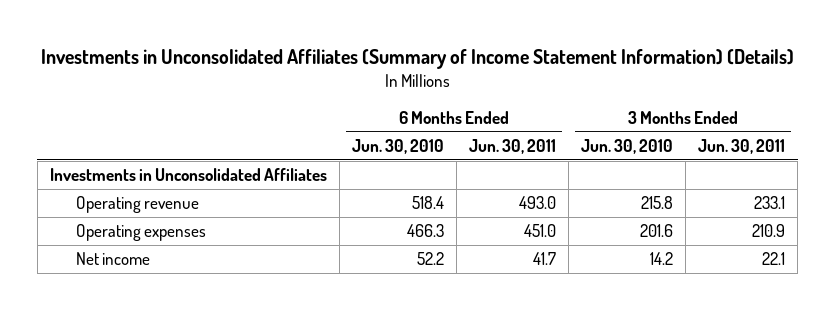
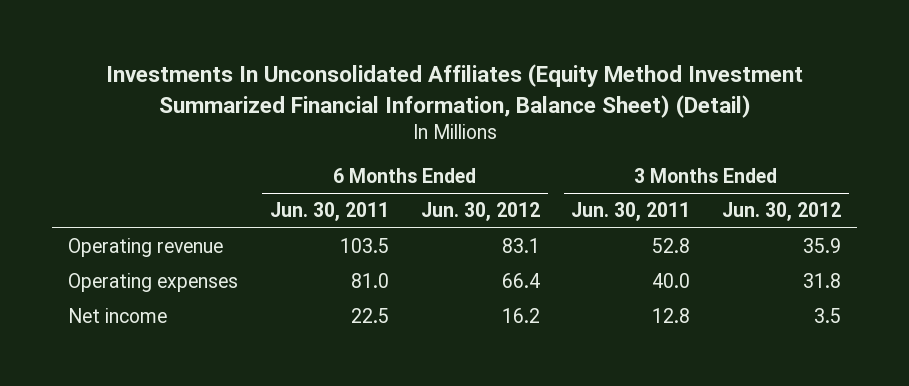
[40,48,794,69] Investments in Unconsolidated Affiliates (Summary of Income Statement Information) (Details) -> [105,64,803,118] Investments In Unconsolidated Affiliates (Equity Method Investment Summarized Financial Information, Balance Sheet) (Detail)
[351,138,444,154] Jun. 30, 2010 -> none
[581,138,674,154] Jun. 30, 2010 -> none
none -> [420,202,540,222] Jun. 30, 2012
none -> [722,202,842,222] Jun. 30, 2012
[49,168,327,182] Investments in Unconsolidated Affiliates -> none
[519,196,557,210] 493.0 -> [339,238,389,254] 103.5
[754,196,786,210] 233.1 -> [652,238,691,254] 52.8
[524,224,557,238] 451.0 -> [350,273,389,289] 81.0
[752,224,786,238] 210.9 -> [652,273,691,289] 40.0
[533,252,557,266] 41.7 -> [350,308,389,324] 22.5
[762,252,786,266] 22.1 -> [652,308,691,324] 12.8

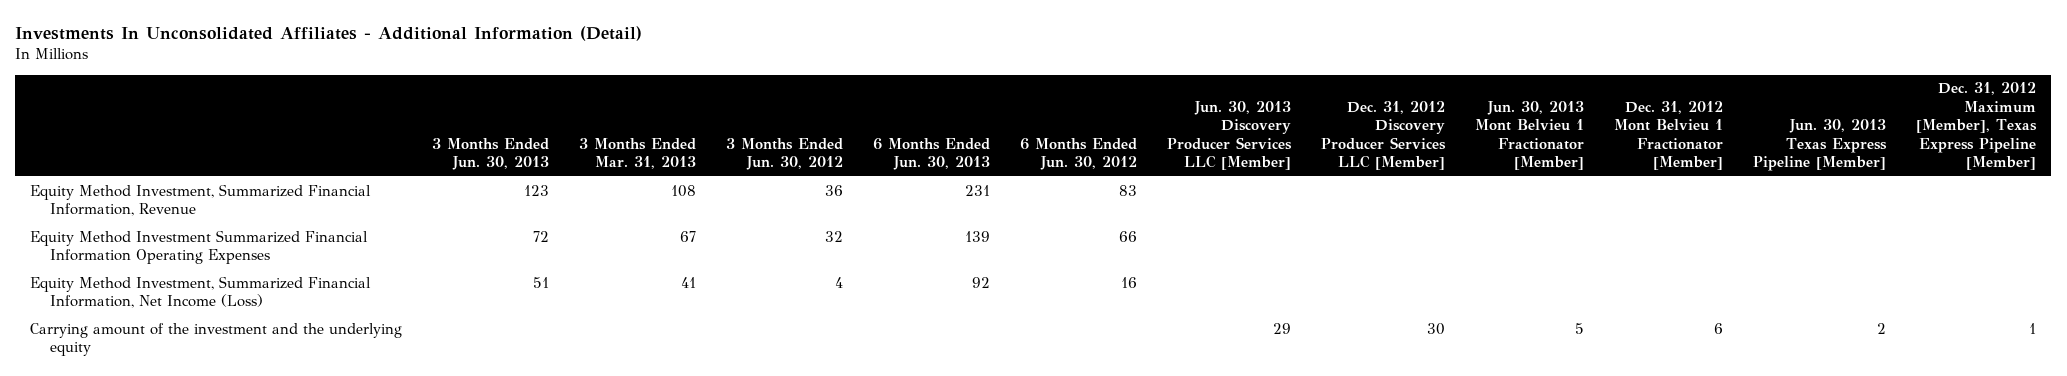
[105,64,803,118] Investments In Unconsolidated Affiliates (Equity Method Investment Summarized Financial Information, Balance Sheet) (Detail) -> [15,25,643,41] Investments In Unconsolidated Affiliates - Additional Information (Detail)
[269,202,389,222] Jun. 30, 2011 -> none
[571,202,691,222] Jun. 30, 2011 -> none
none -> [432,137,550,171] 3 Months Ended Jun. 30, 2013
none -> [579,137,697,170] 3 Months Ended Mar. 31, 2013
none -> [873,137,991,171] 6 Months Ended Jun. 30, 2013
none -> [1167,100,1293,171] Jun. 30, 2013 Discovery Producer Services LLC [Member]
none -> [1321,100,1447,171] Dec. 31, 2012 Discovery Producer Services LLC [Member]
none -> [1475,100,1585,171] Jun. 30, 2013 Mont Belvieu 1 Fractionator [Member]
none -> [1614,100,1724,171] Dec. 31, 2012 Mont Belvieu 1 Fractionator [Member]
none -> [1753,119,1888,172] Jun. 30, 2013 Texas Express Pipeline [Member]
none -> [1916,82,2038,171] Dec. 31, 2012 Maximum [Member], Texas Express Pipeline [Member]
[68,238,224,258] Operating revenue -> none
none -> [30,183,372,217] Equity Method Investment, Summarized Financial Information, Revenue
[68,273,239,293] Operating expenses -> [30,229,369,265] Equity Method Investment Summarized Financial Information Operating Expenses
[501,273,540,289] 66.4 -> [1119,230,1138,242] 66
[803,273,842,289] 31.8 -> [825,230,844,242] 32
[68,308,168,324] Net income -> [30,275,372,309] Equity Method Investment, Summarized Financial Information, Net Income (Loss)
[501,308,540,324] 16.2 -> [1121,276,1138,288] 16
[814,308,842,324] 3.5 -> [835,276,844,288] 4
none -> [30,322,403,357] Carrying amount of the investment and the underlying equity

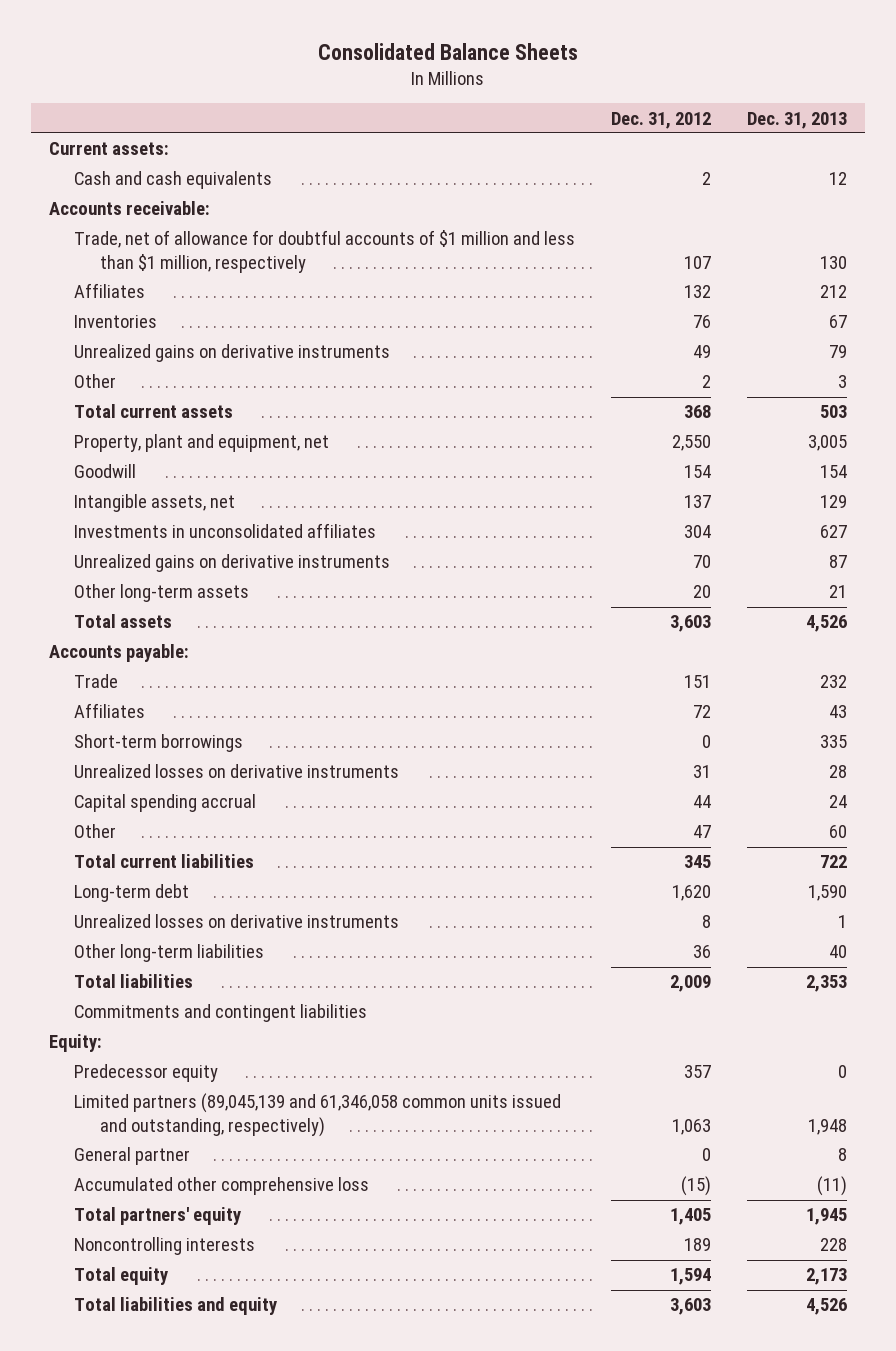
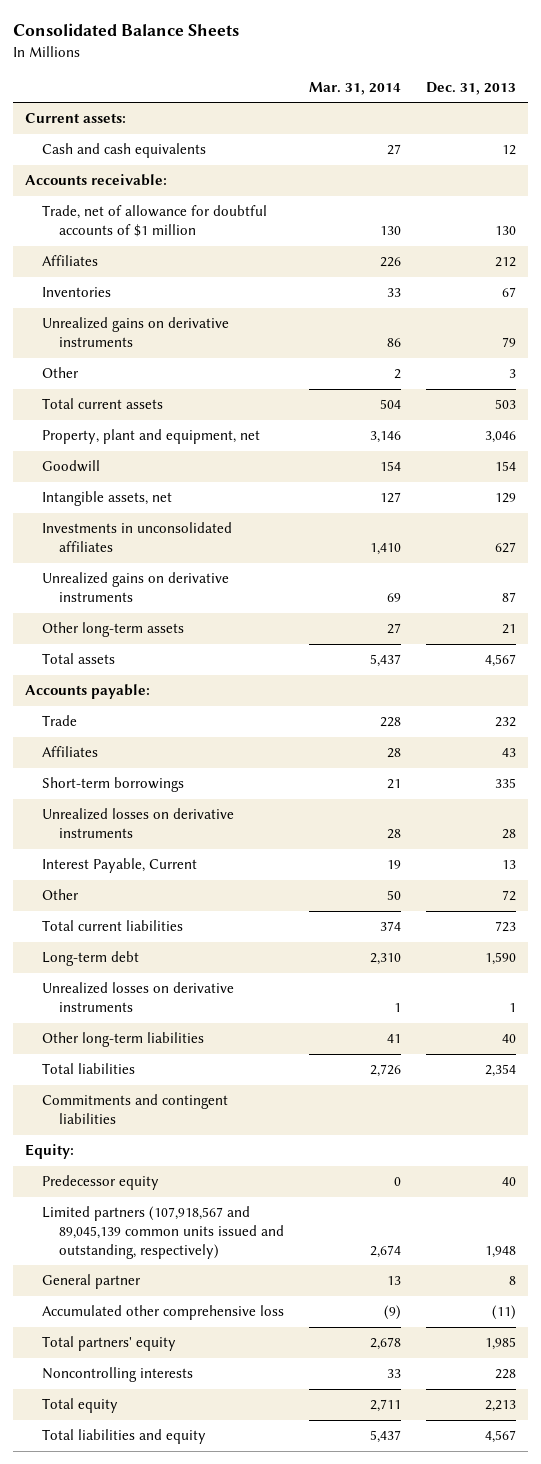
[611,111,712,129] Dec. 31, 2012 -> none
none -> [308,81,401,95] Mar. 31, 2014
[74,230,576,273] Trade, net of allowance for doubtful accounts of $1 million and less than $1 million, respectively -> [42,205,268,238] Trade, net of allowance for doubtful accounts of $1 million
[807,435,847,452] 3,005 -> [484,431,516,444] 3,046
[805,615,847,633] 4,526 -> [484,654,516,668] 4,567
[74,794,257,813] Capital spending accrual -> none
none -> [42,858,198,874] Interest Payable, Current
[828,825,847,839] 60 -> [501,890,516,902] 72
[819,855,847,869] 722 -> [494,921,516,933] 723
[805,975,847,993] 2,353 -> [484,1064,516,1078] 2,354
[837,1065,847,1079] 0 -> [501,1177,516,1187] 40
[74,1093,562,1137] Limited partners (89,045,139 and 61,346,058 common units issued and outstanding, respectively) -> [42,1206,285,1259] Limited partners (107,918,567 and 89,045,139 common units issued and outstanding, respectively)
[805,1208,847,1226] 1,945 -> [484,1337,516,1351] 1,985
[805,1268,847,1286] 2,173 -> [484,1400,516,1413] 2,213
[805,1298,847,1316] 4,526 -> [484,1430,516,1444] 4,567

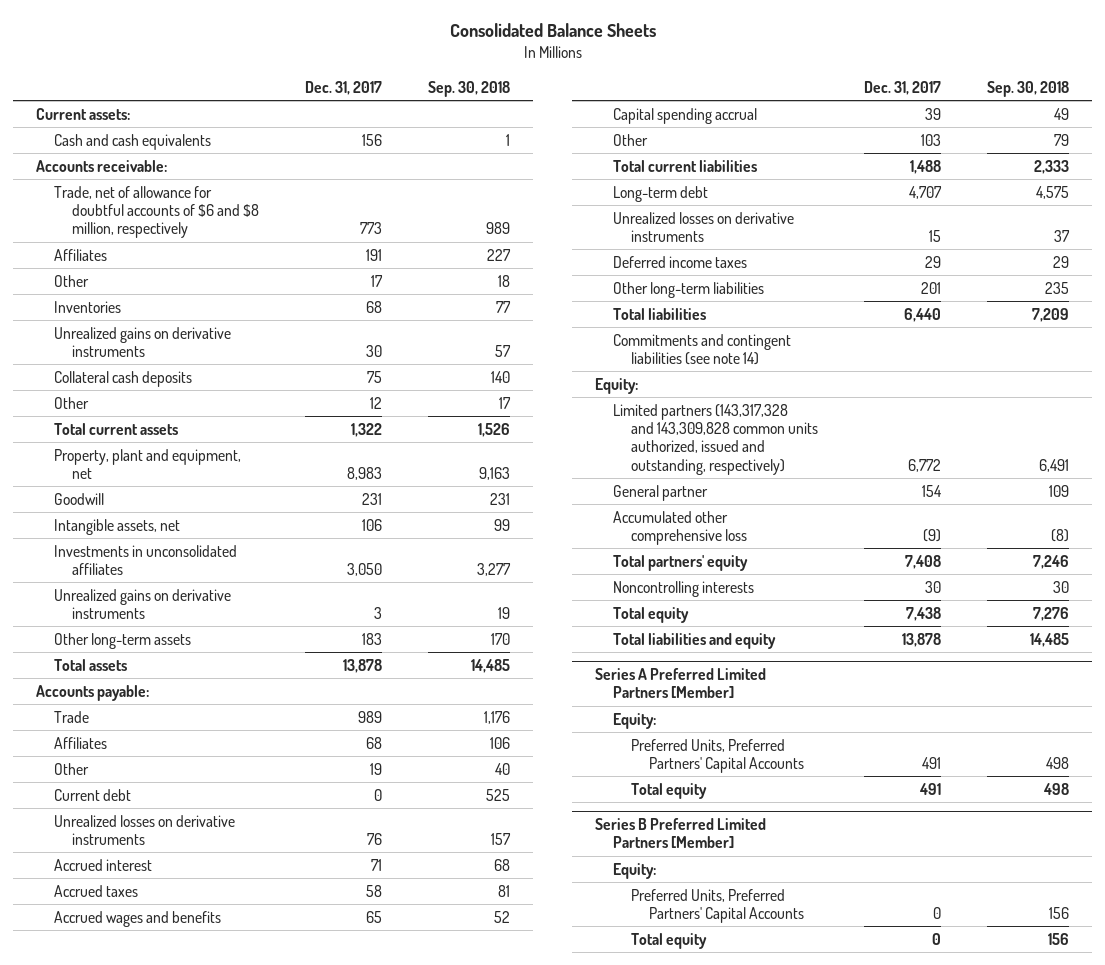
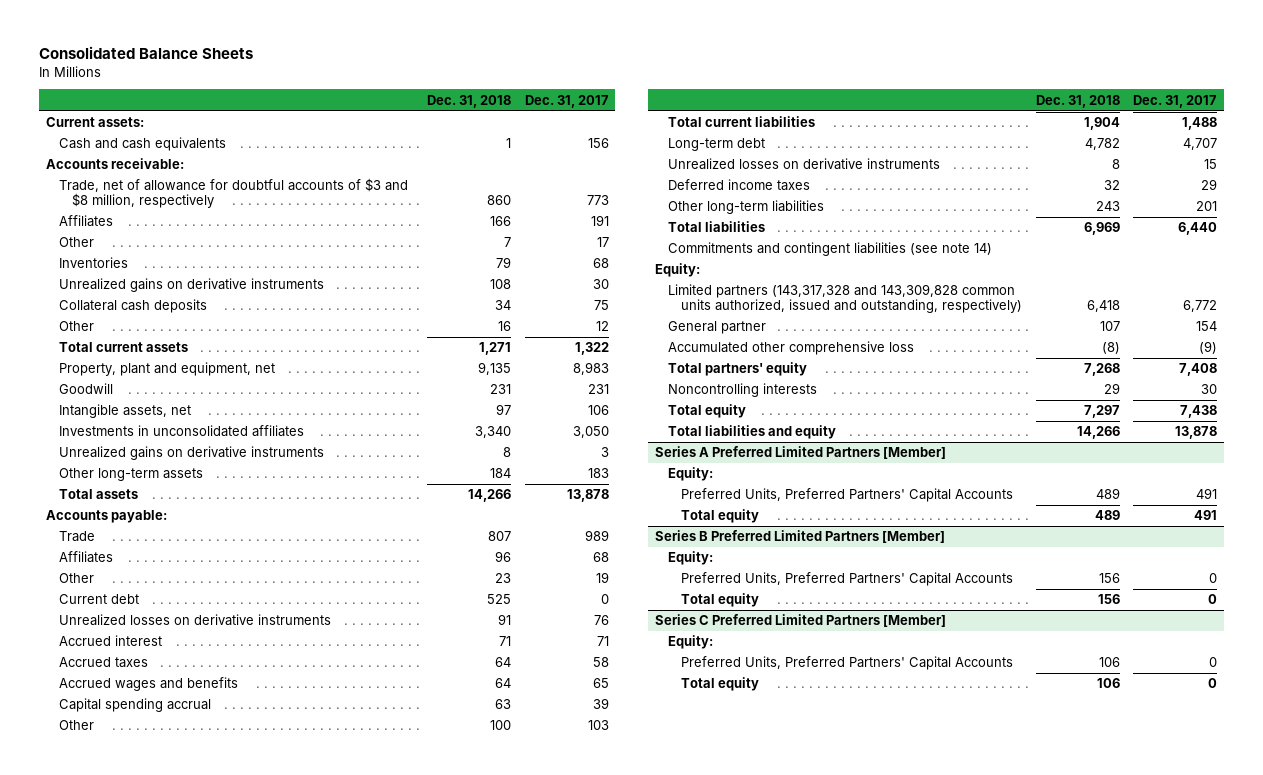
[428,80,511,97] Sep. 30, 2018 -> none
none -> [426,94,511,108] Dec. 31, 2018
[53,185,259,239] Trade, net of allowance for doubtful accounts of $6 and $8 million, respectively -> [59,178,409,209] Trade, net of allowance for doubtful accounts of $3 and $8 million, respectively
none -> [654,614,946,628] Series C Preferred Limited Partners [Member]
none -> [667,635,713,650] Equity:
none -> [681,656,1014,671] Preferred Units, Preferred Partners' Capital Accounts
none -> [681,677,760,692] Total equity

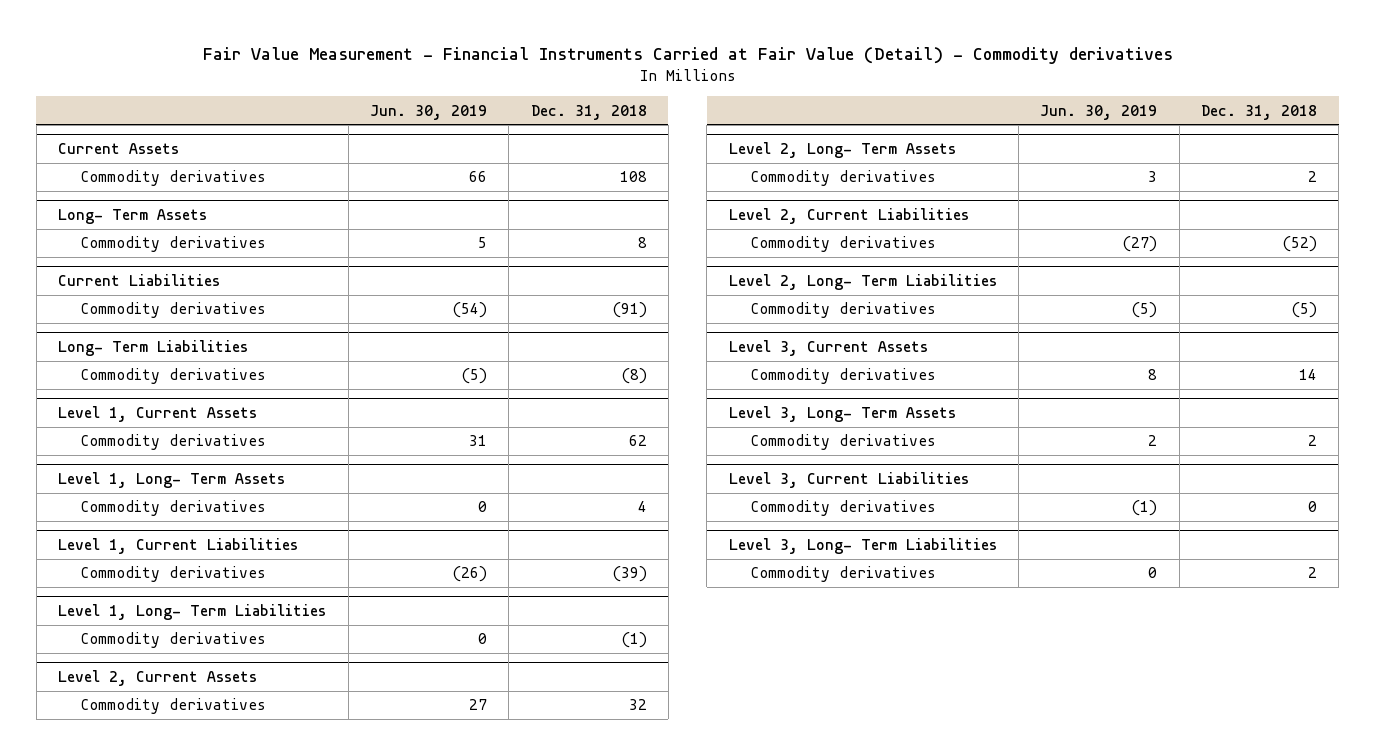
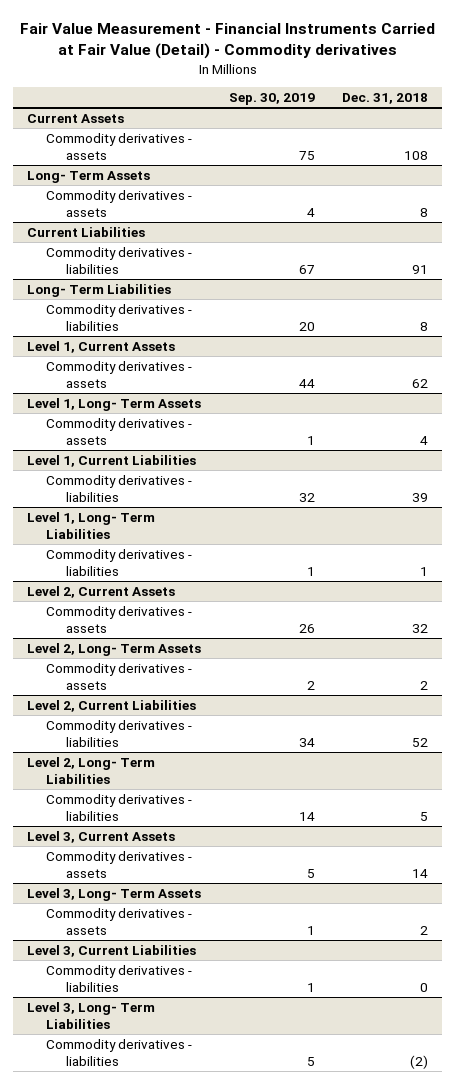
[369,104,487,120] Jun. 30, 2019 -> none
none -> [228,93,315,106] Sep. 30, 2019
[80,170,267,187] Commodity derivatives -> [46,132,193,160] Commodity derivatives - assets
[80,236,267,253] Commodity derivatives -> [46,189,193,217] Commodity derivatives - assets
[80,302,267,319] Commodity derivatives -> [46,246,193,274] Commodity derivatives - liabilities
[611,302,647,319] (91) -> [412,264,429,274] 91
[80,368,267,385] Commodity derivatives -> [46,303,193,331] Commodity derivatives - liabilities
[620,368,647,385] (8) -> [420,321,429,331] 8
[80,434,267,451] Commodity derivatives -> [46,360,193,388] Commodity derivatives - assets
[80,500,267,517] Commodity derivatives -> [46,417,193,445] Commodity derivatives - assets
[80,566,267,583] Commodity derivatives -> [46,474,193,502] Commodity derivatives - liabilities
[611,566,647,583] (39) -> [412,492,429,502] 39
[80,632,267,649] Commodity derivatives -> [46,548,193,576] Commodity derivatives - liabilities
[620,632,647,649] (1) -> [420,566,429,576] 1
[80,698,267,715] Commodity derivatives -> [46,605,193,633] Commodity derivatives - assets
[750,170,937,187] Commodity derivatives -> [46,662,193,690] Commodity derivatives - assets
[750,236,937,253] Commodity derivatives -> [46,719,193,747] Commodity derivatives - liabilities
[1281,236,1317,253] (52) -> [412,737,429,747] 52
[750,302,937,319] Commodity derivatives -> [46,793,193,821] Commodity derivatives - liabilities
[1290,302,1317,319] (5) -> [420,811,429,821] 5
[750,368,937,385] Commodity derivatives -> [46,850,193,878] Commodity derivatives - assets
[750,434,937,451] Commodity derivatives -> [46,907,193,935] Commodity derivatives - assets
[750,500,937,517] Commodity derivatives -> [46,964,193,992] Commodity derivatives - liabilities
[750,566,937,583] Commodity derivatives -> [46,1038,193,1066] Commodity derivatives - liabilities
[1307,567,1317,579] 2 -> [410,1054,429,1069] (2)

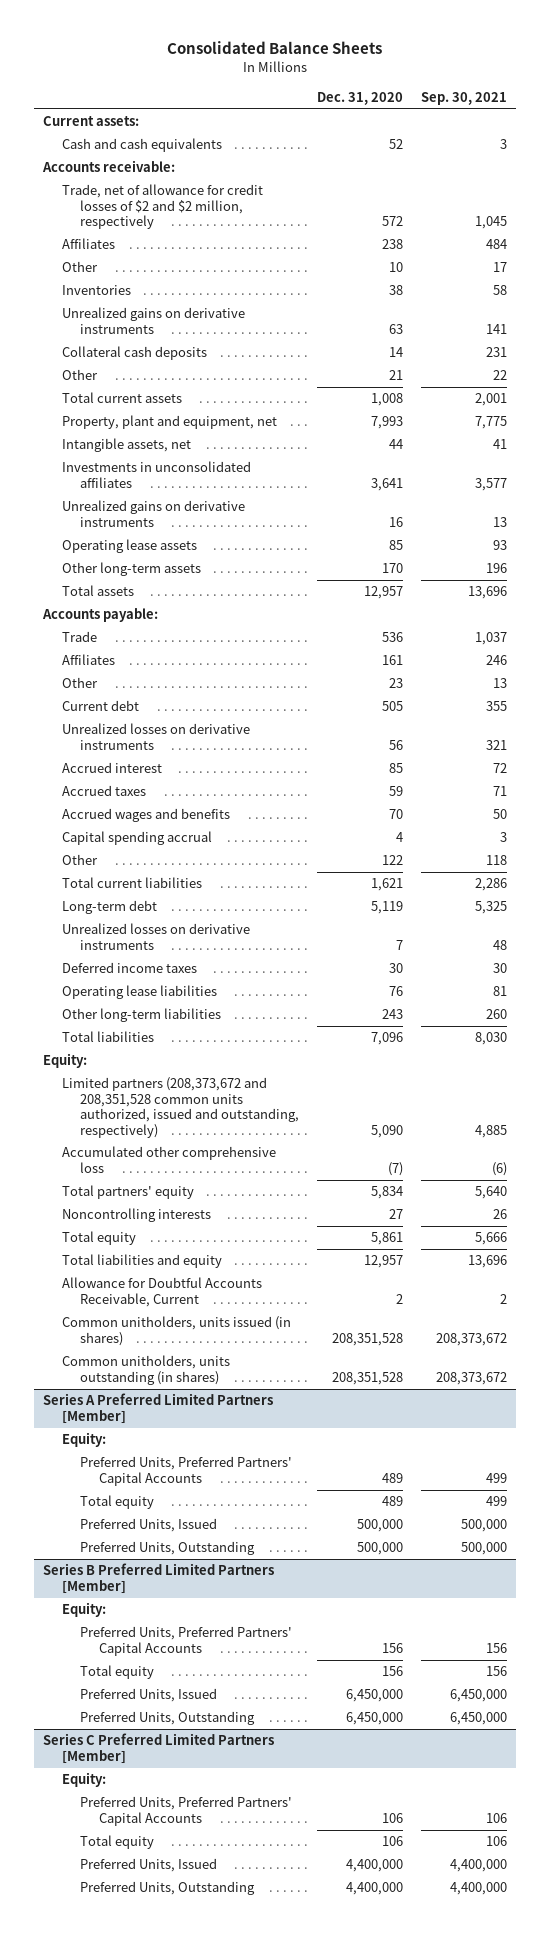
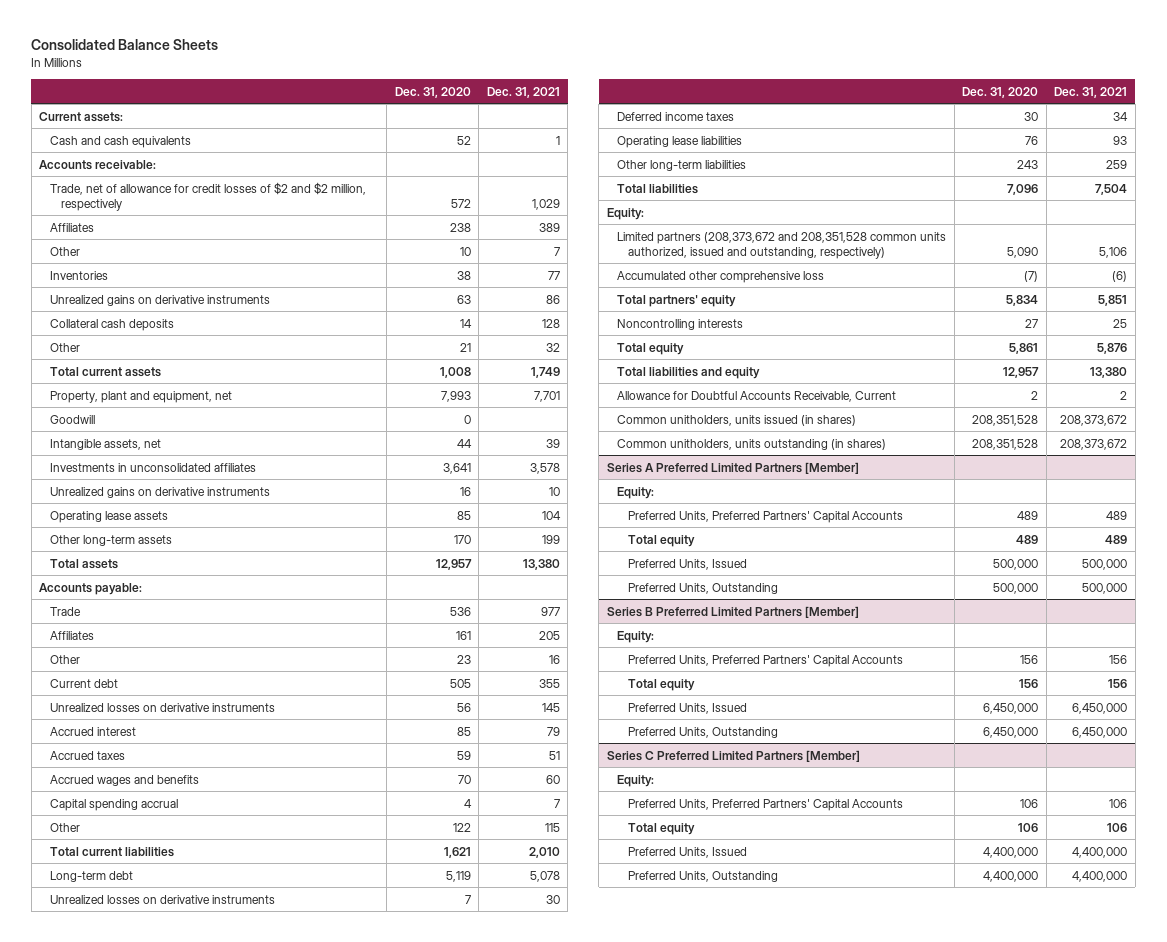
[421,92,508,106] Sep. 30, 2021 -> none
none -> [486,86,560,98] Dec. 31, 2021
none -> [49,414,95,424] Goodwill

